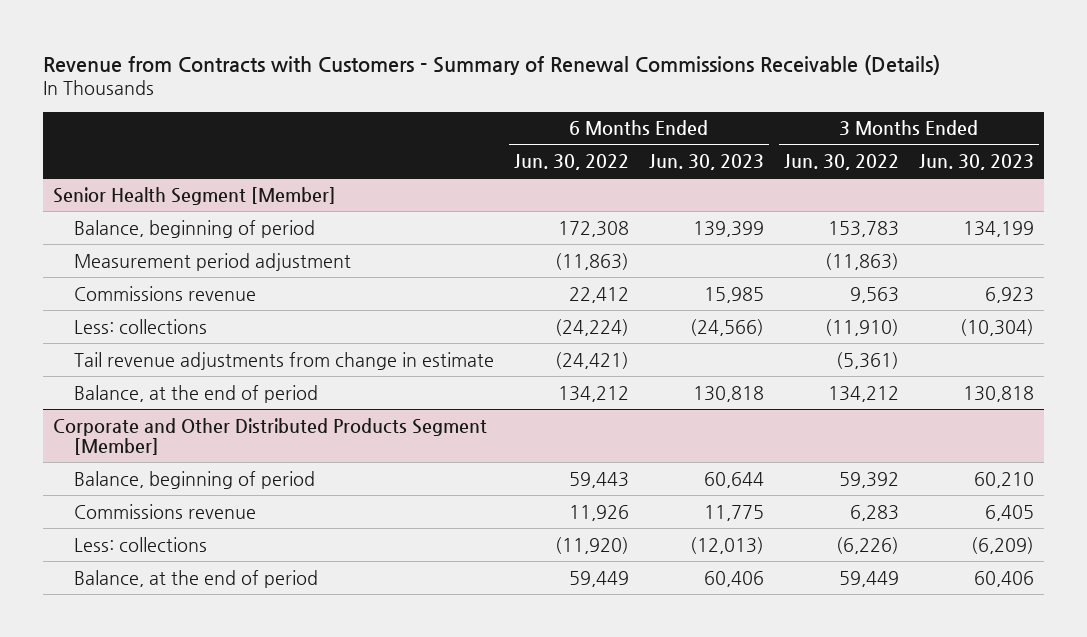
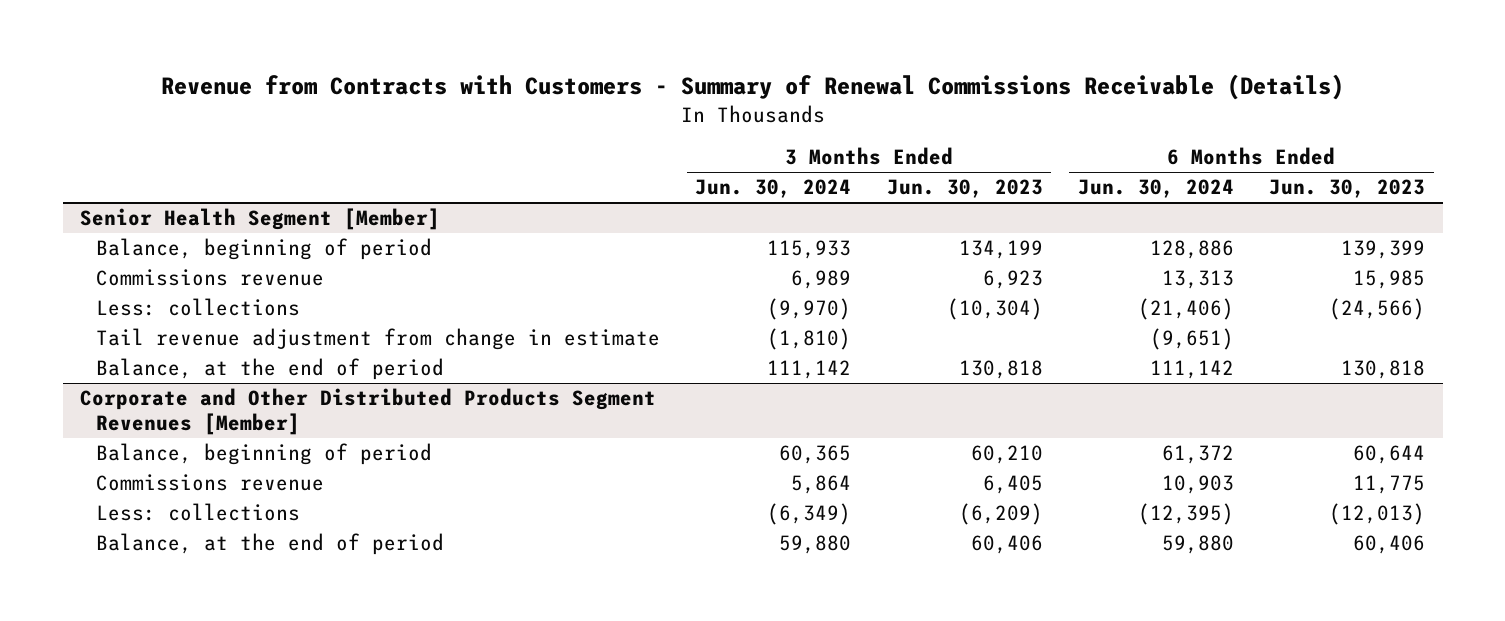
[514,154,630,171] Jun. 30, 2022 -> none
[783,154,899,171] Jun. 30, 2022 -> none
none -> [695,179,852,199] Jun. 30, 2024
none -> [1077,179,1234,199] Jun. 30, 2024
[74,252,352,271] Measurement period adjustment -> none
[74,351,495,370] Tail revenue adjustments from change in estimate -> [96,328,661,351] Tail revenue adjustment from change in estimate
[53,417,488,456] Corporate and Other Distributed Products Segment [Member] -> [80,388,657,436] Corporate and Other Distributed Products Segment Revenues [Member]

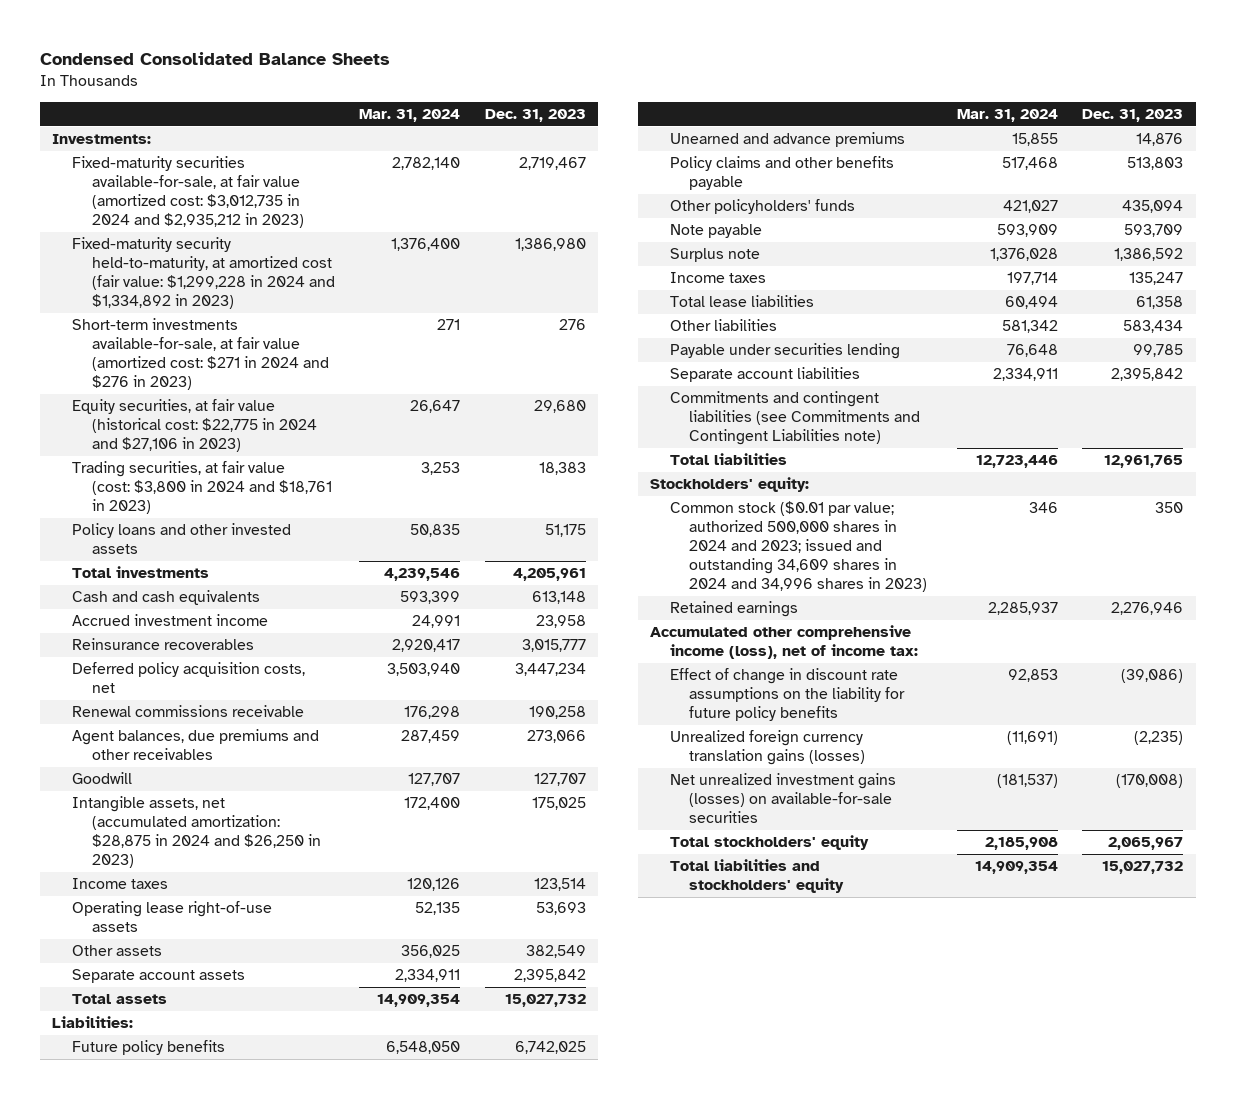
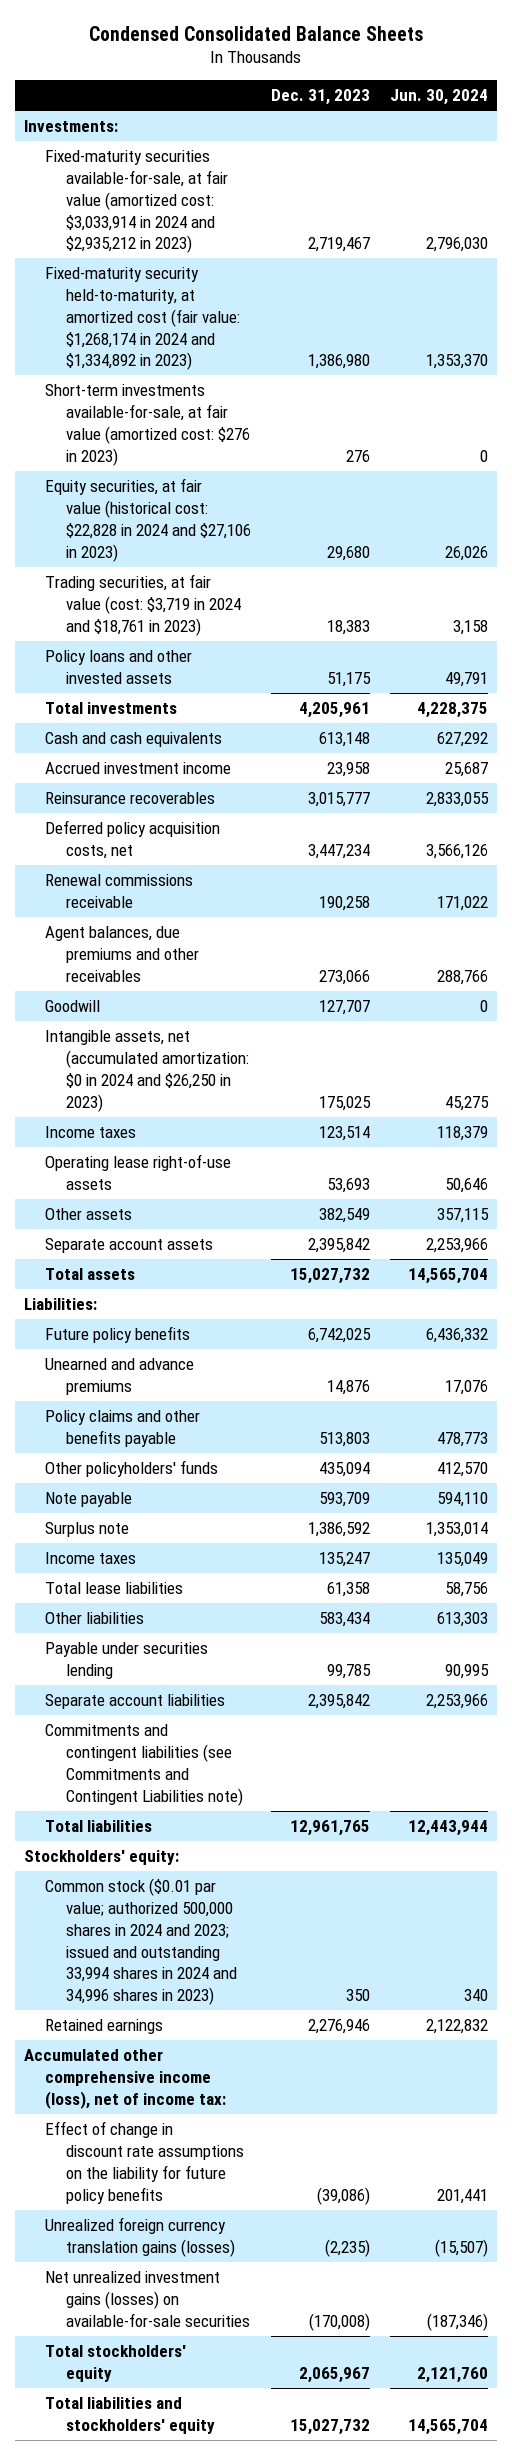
[359,109,461,123] Mar. 31, 2024 -> none
none -> [389,89,488,106] Jun. 30, 2024
[72,156,304,229] Fixed-maturity securities available-for-sale, at fair value (amortized cost: $3,012,735 in 2024 and $2,935,212 in 2023) -> [45,150,229,254] Fixed-maturity securities available-for-sale, at fair value (amortized cost: $3,033,914 in 2024 and $2,935,212 in 2023)
[72,237,335,310] Fixed-maturity security held-to-maturity, at amortized cost (fair value: $1,299,228 in 2024 and $1,334,892 in 2023) -> [45,267,241,371] Fixed-maturity security held-to-maturity, at amortized cost (fair value: $1,268,174 in 2024 and $1,334,892 in 2023)
[72,318,329,391] Short-term investments available-for-sale, at fair value (amortized cost: $271 in 2024 and $276 in 2023) -> [45,384,251,466] Short-term investments available-for-sale, at fair value (amortized cost: $276 in 2023)
[72,399,317,453] Equity securities, at fair value (historical cost: $22,775 in 2024 and $27,106 in 2023) -> [45,478,252,562] Equity securities, at fair value (historical cost: $22,828 in 2024 and $27,106 in 2023)
[72,461,332,515] Trading securities, at fair value (cost: $3,800 in 2024 and $18,761 in 2023) -> [45,574,242,636] Trading securities, at fair value (cost: $3,719 in 2024 and $18,761 in 2023)
[72,796,321,869] Intangible assets, net (accumulated amortization: $28,875 in 2024 and $26,250 in 2023) -> [45,1030,250,1112] Intangible assets, net (accumulated amortization: $0 in 2024 and $26,250 in 2023)
[669,501,928,593] Common stock ($0.01 par value; authorized 500,000 shares in 2024 and 2023; issued and outstanding 34,609 shares in 2024 and 34,996 shares in 2023) -> [45,1878,238,2006] Common stock ($0.01 par value; authorized 500,000 shares in 2024 and 2023; issued and outstanding 33,994 shares in 2024 and 34,996 shares in 2023)

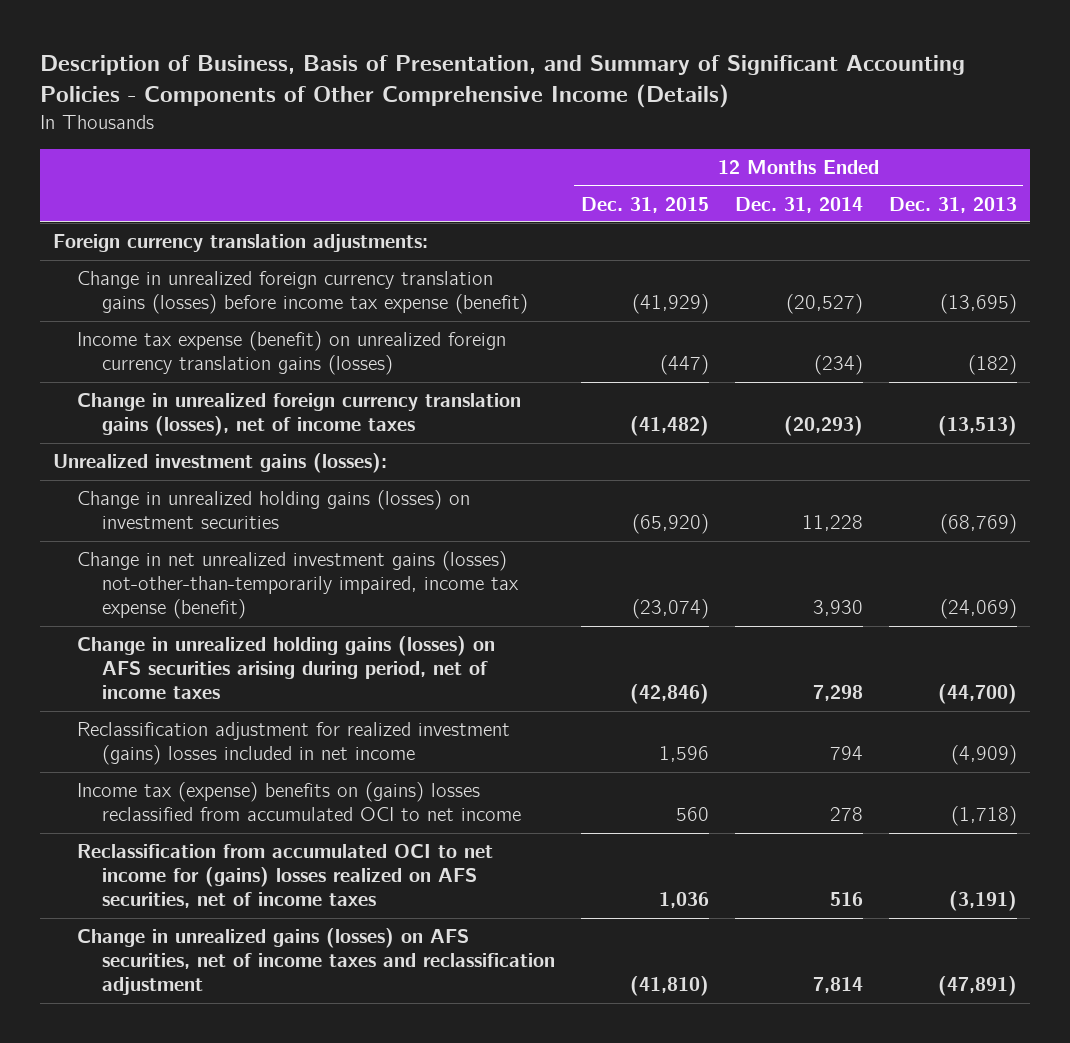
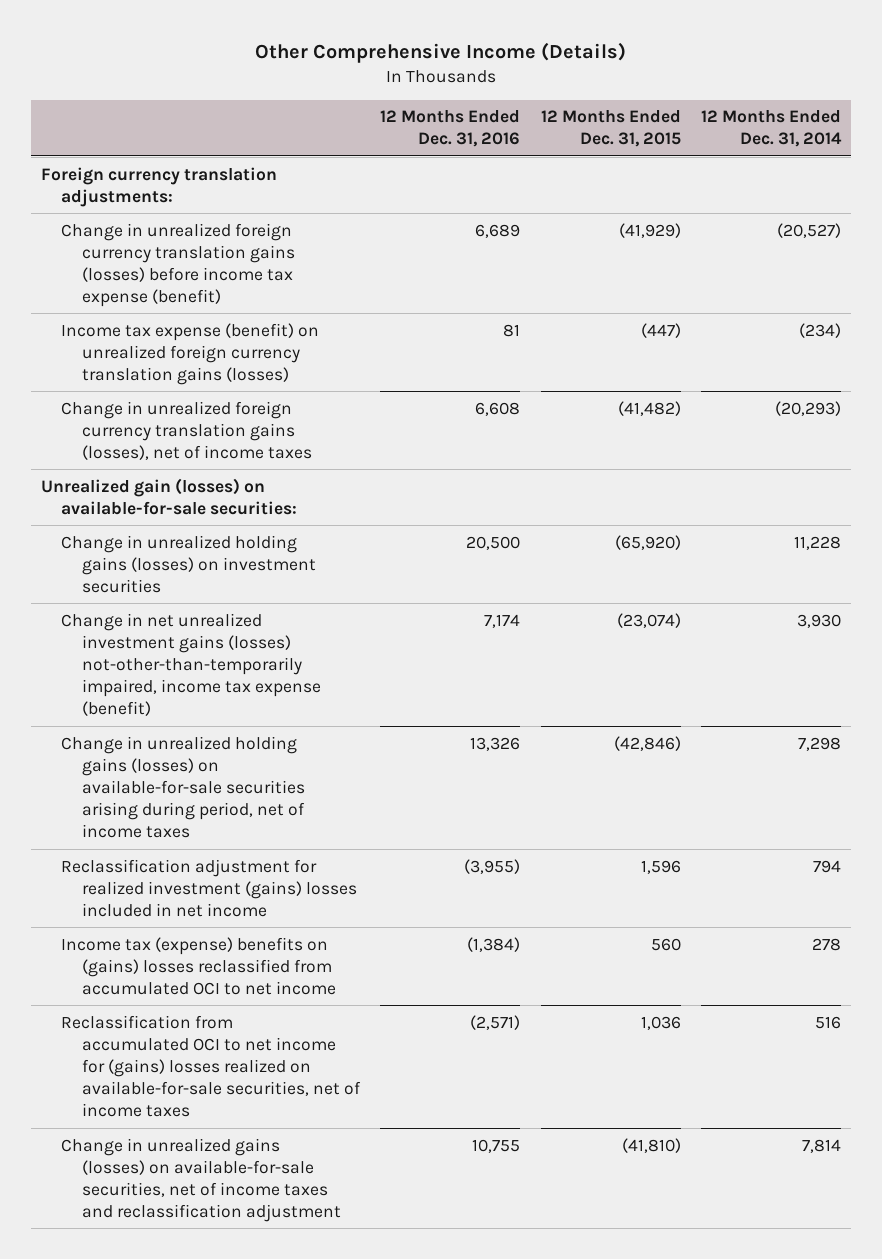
[39,54,965,108] Description of Business, Basis of Presentation, and Summary of Significant Accounting Policies - Components of Other Comprehensive Income (Details) -> [255,42,627,64] Other Comprehensive Income (Details)
[888,196,1017,213] Dec. 31, 2013 -> none
none -> [380,110,521,148] 12 Months Ended Dec. 31, 2016
[52,453,387,474] Unrealized investment gains (losses): -> none
none -> [41,477,298,515] Unrealized gain (losses) on available-for-sale securities:
[77,636,496,700] Change in unrealized holding gains (losses) on AFS securities arising during period, net of income taxes -> [61,735,305,839] Change in unrealized holding gains (losses) on available-for-sale securities arising during period, net of income taxes
[77,844,494,909] Reclassification from accumulated OCI to net income for (gains) losses realized on AFS securities, net of income taxes -> [61,1014,361,1118] Reclassification from accumulated OCI to net income for (gains) losses realized on available-for-sale securities, net of income taxes
[77,928,555,996] Change in unrealized gains (losses) on AFS securities, net of income taxes and reclassification adjustment -> [61,1137,341,1222] Change in unrealized gains (losses) on available-for-sale securities, net of income taxes and reclassification adjustment

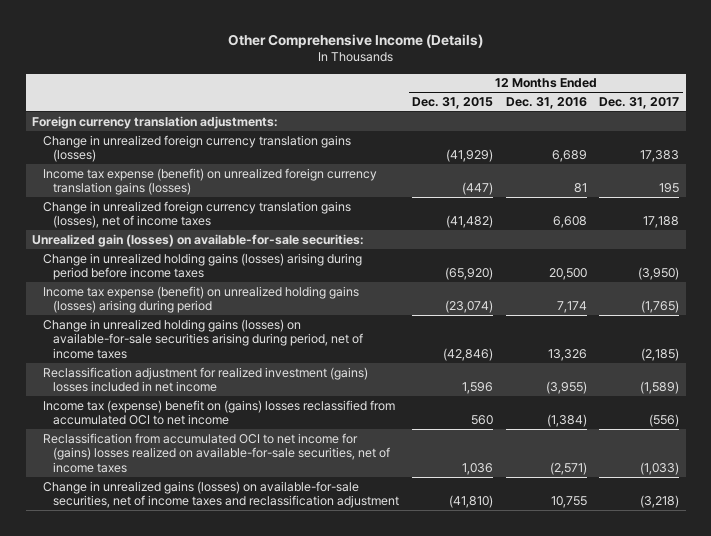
[700,110,842,148] 12 Months Ended Dec. 31, 2014 -> none
none -> [599,97,680,110] Dec. 31, 2017
[61,222,295,307] Change in unrealized foreign currency translation gains (losses) before income tax expense (benefit) -> [42,134,351,163] Change in unrealized foreign currency translation gains (losses)
[61,534,316,593] Change in unrealized holding gains (losses) on investment securities -> [42,252,362,281] Change in unrealized holding gains (losses) arising during period before income taxes
[61,612,321,717] Change in net unrealized investment gains (losses) not-other-than-temporarily impaired, income tax expense (benefit) -> [42,285,359,314] Income tax expense (benefit) on unrealized holding gains (losses) arising during period
[61,936,336,995] Income tax (expense) benefits on (gains) losses reclassified from accumulated OCI to net income -> [42,399,395,426] Income tax (expense) benefit on (gains) losses reclassified from accumulated OCI to net income

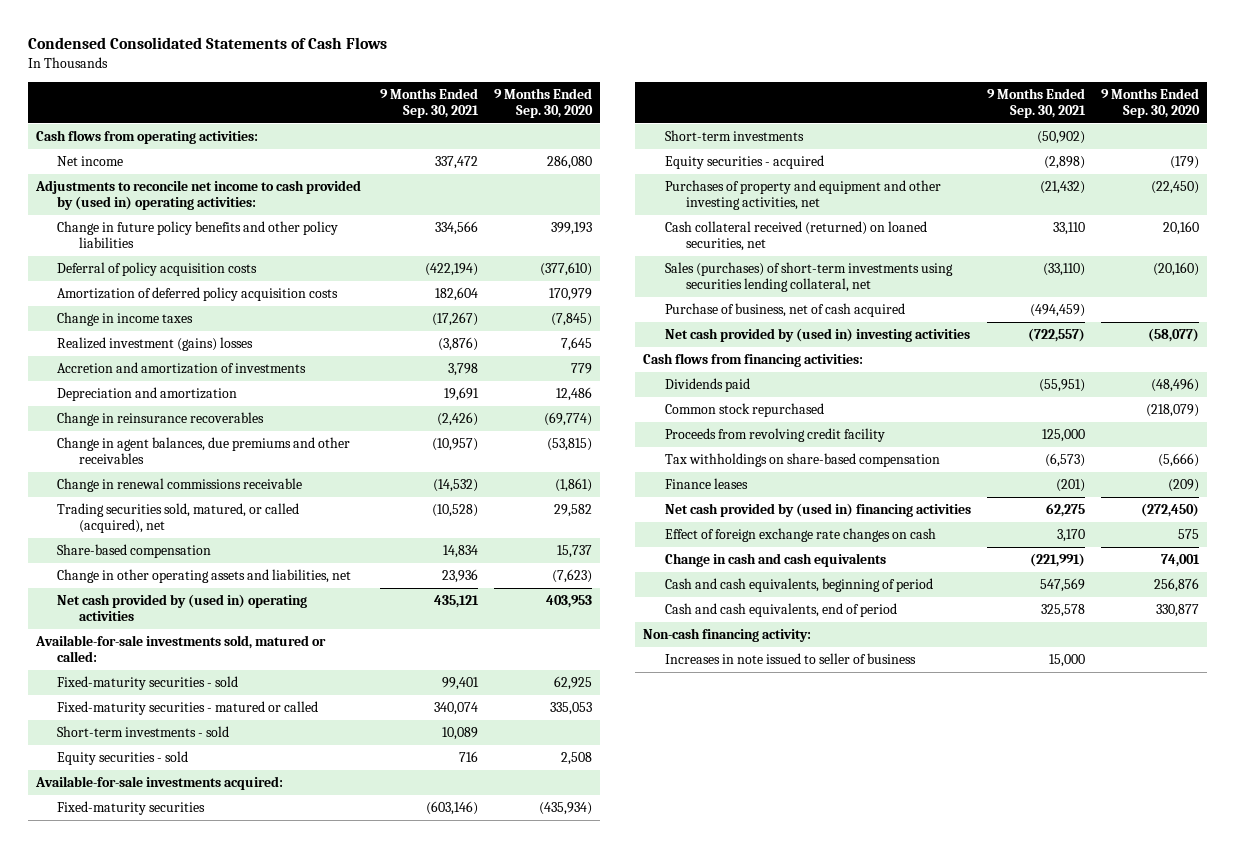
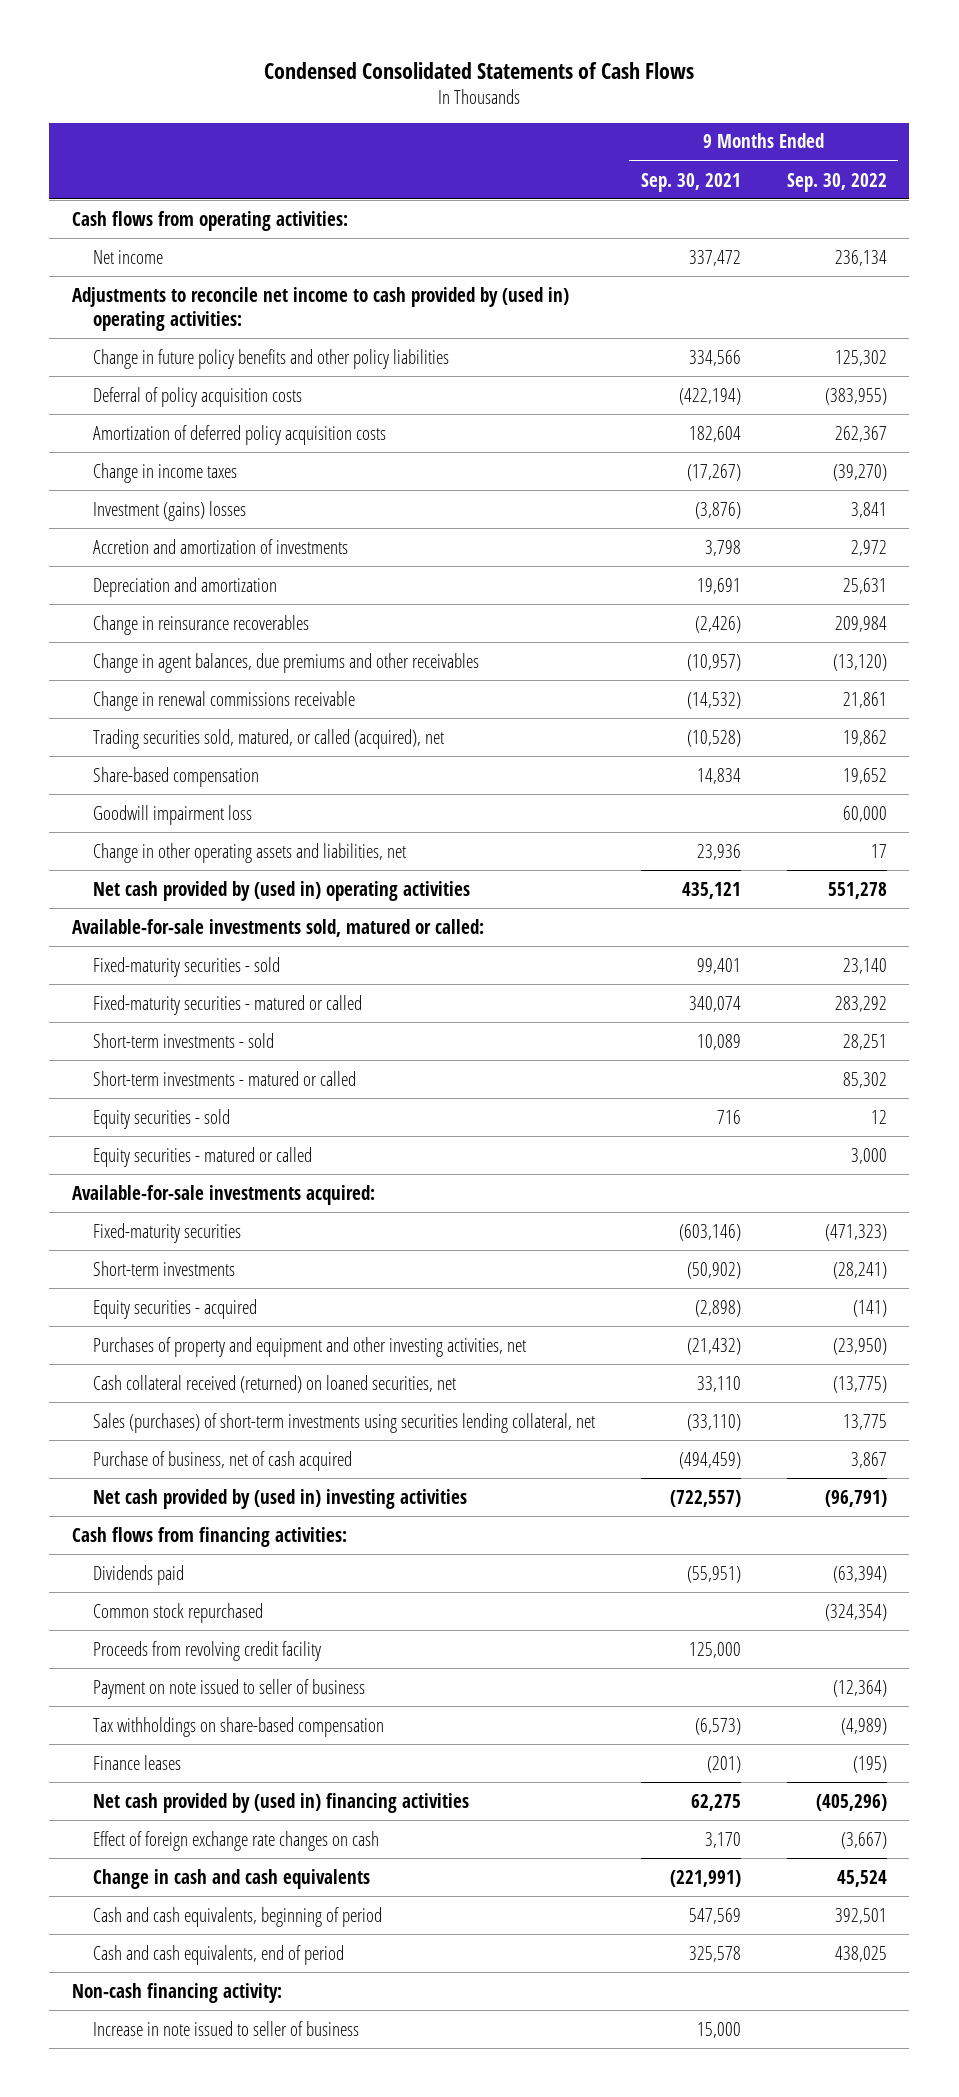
[493,88,593,119] 9 Months Ended Sep. 30, 2020 -> none
none -> [786,172,887,192] Sep. 30, 2022
[57,337,254,352] Realized investment (gains) losses -> [92,500,246,521] Investment (gains) losses
none -> [92,804,252,825] Goodwill impairment loss
none -> [92,1070,356,1086] Short-term investments - matured or called
none -> [92,1146,312,1167] Equity securities - matured or called
none -> [92,1678,365,1699] Payment on note issued to seller of business
[664,653,916,665] Increases in note issued to seller of business -> [92,2020,359,2036] Increase in note issued to seller of business

